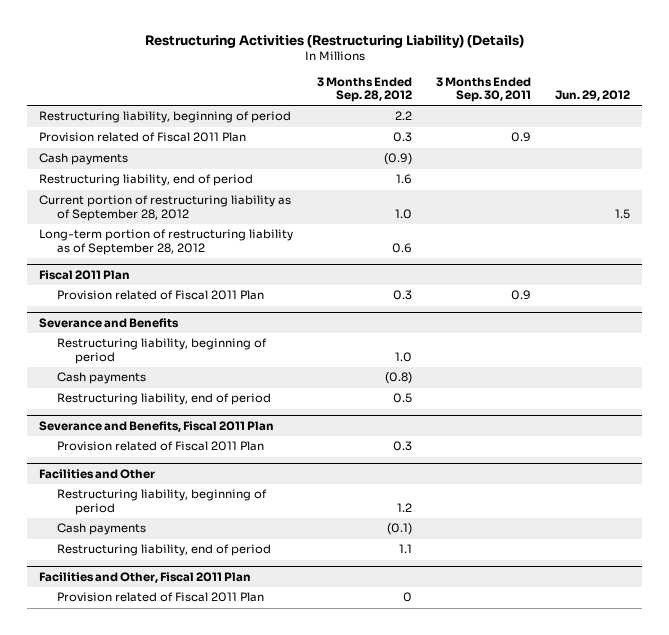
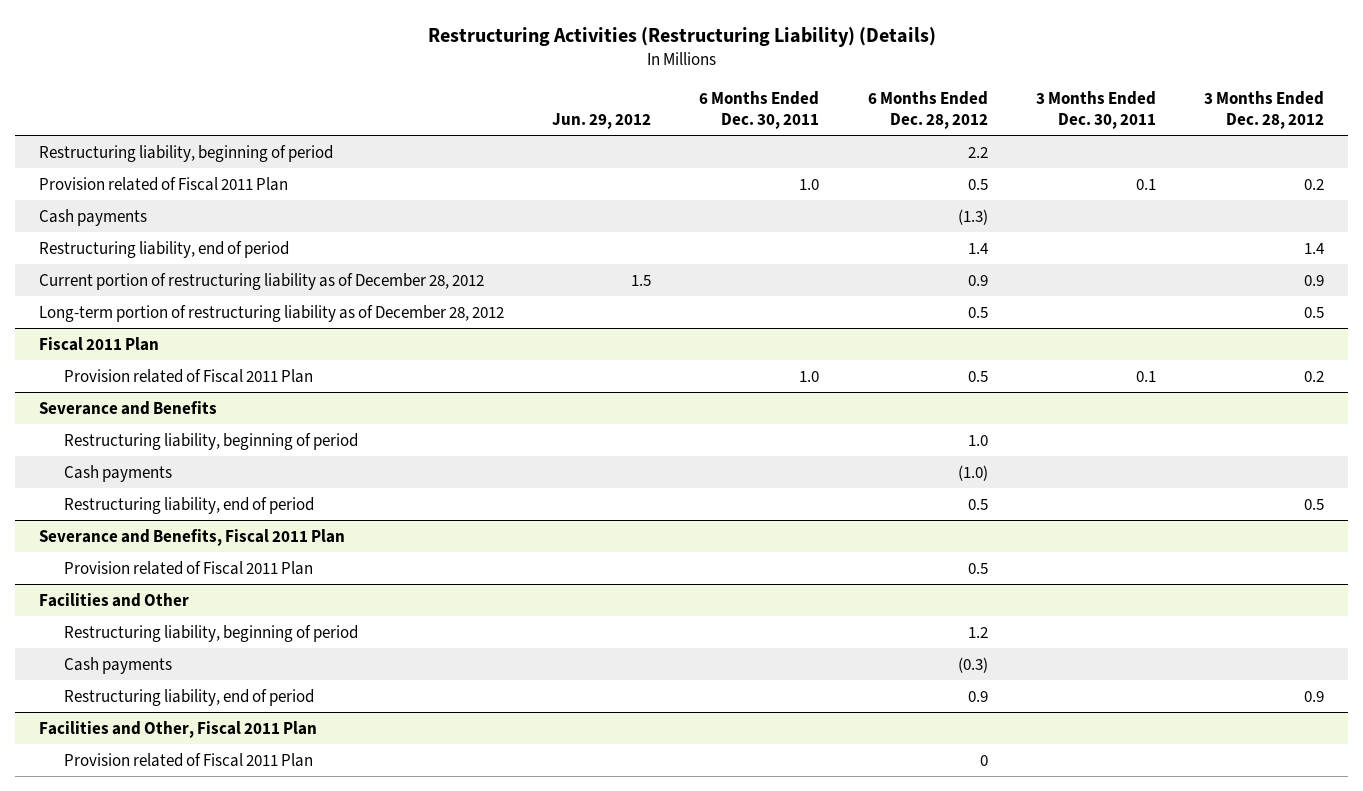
[316,76,412,102] 3 Months Ended Sep. 28, 2012 -> none
[436,76,532,102] 3 Months Ended Sep. 30, 2011 -> none
none -> [699,90,820,129] 6 Months Ended Dec. 30, 2011
none -> [867,90,988,129] 6 Months Ended Dec. 28, 2012
none -> [1036,90,1157,129] 3 Months Ended Dec. 30, 2011
none -> [1204,90,1325,129] 3 Months Ended Dec. 28, 2012
[38,195,291,221] Current portion of restructuring liability as of September 28, 2012 -> [38,272,484,290] Current portion of restructuring liability as of December 28, 2012
[38,229,293,255] Long-term portion of restructuring liability as of September 28, 2012 -> [38,304,504,322] Long-term portion of restructuring liability as of December 28, 2012

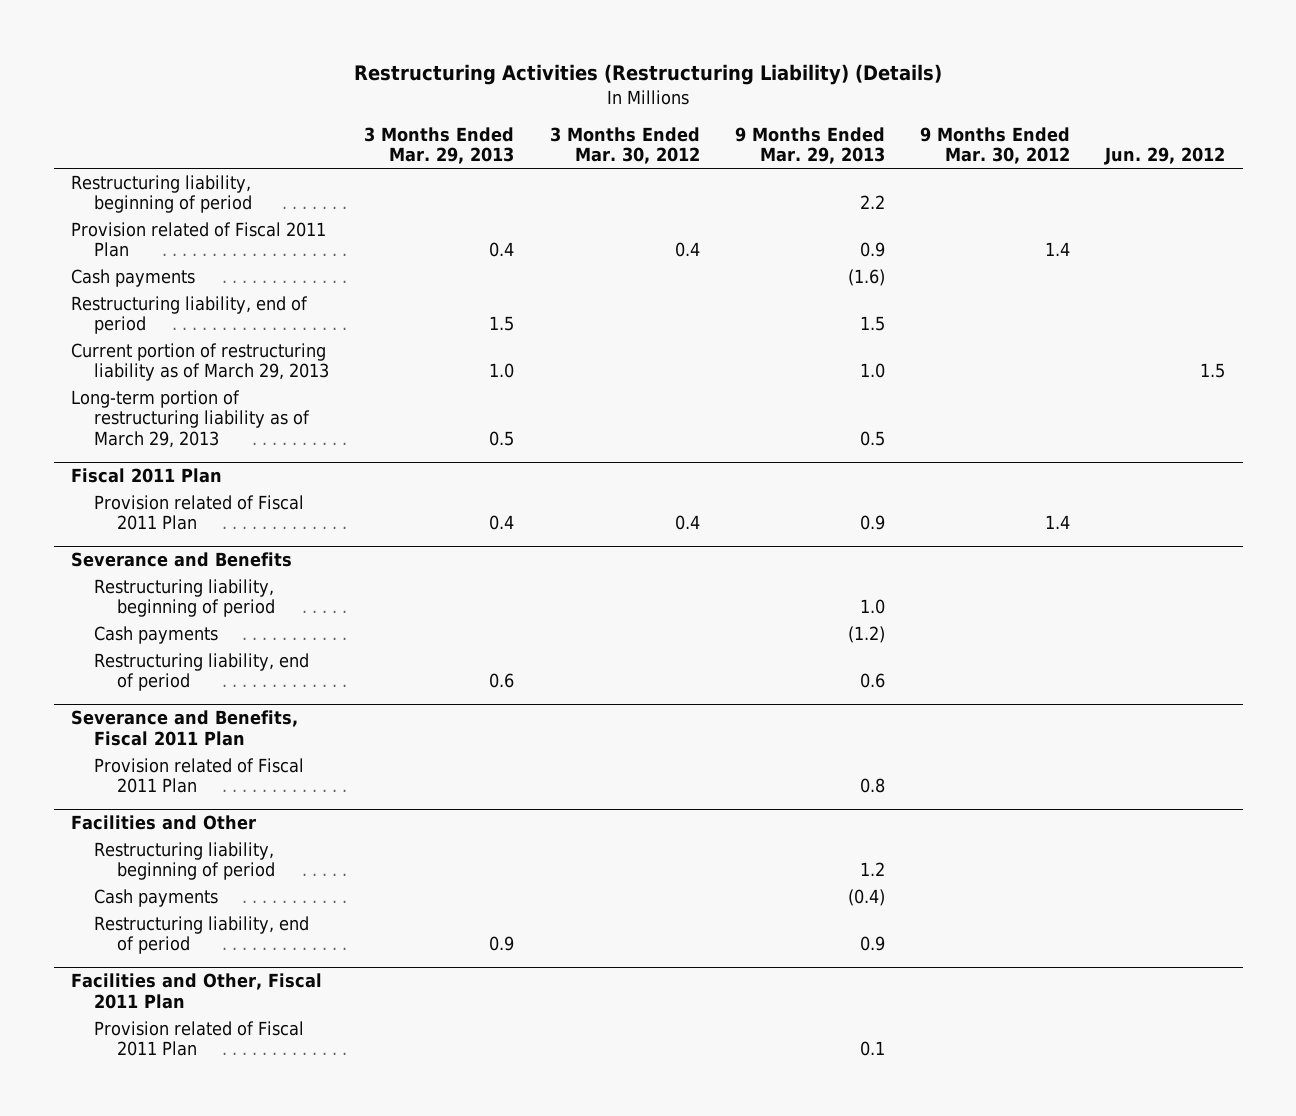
[699,90,820,129] 6 Months Ended Dec. 30, 2011 -> none
[867,90,988,129] 6 Months Ended Dec. 28, 2012 -> none
[1036,90,1157,129] 3 Months Ended Dec. 30, 2011 -> none
[1204,90,1325,129] 3 Months Ended Dec. 28, 2012 -> none
none -> [364,126,515,165] 3 Months Ended Mar. 29, 2013
none -> [549,126,700,165] 3 Months Ended Mar. 30, 2012
none -> [734,126,885,165] 9 Months Ended Mar. 29, 2013
none -> [919,126,1070,165] 9 Months Ended Mar. 30, 2012
[38,272,484,290] Current portion of restructuring liability as of December 28, 2012 -> [71,342,330,382] Current portion of restructuring liability as of March 29, 2013
[38,304,504,322] Long-term portion of restructuring liability as of December 28, 2012 -> [71,389,311,448] Long-term portion of restructuring liability as of March 29, 2013

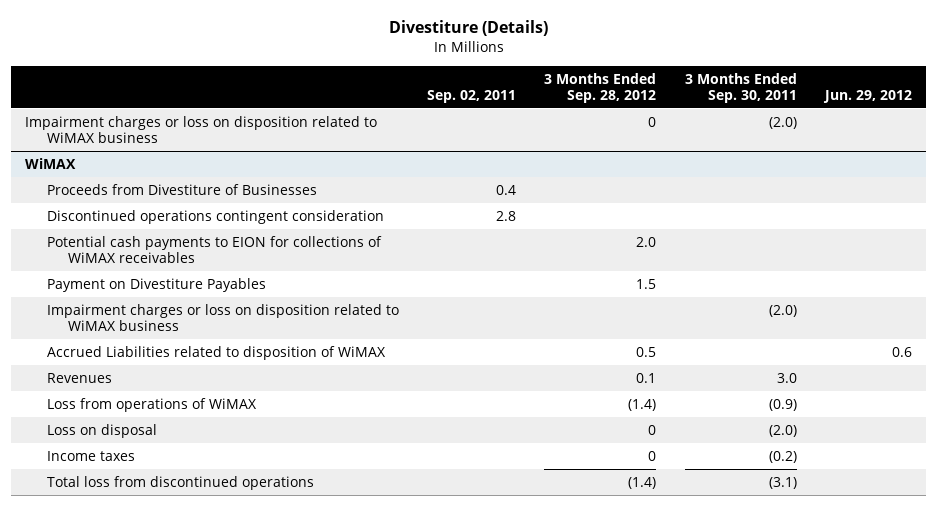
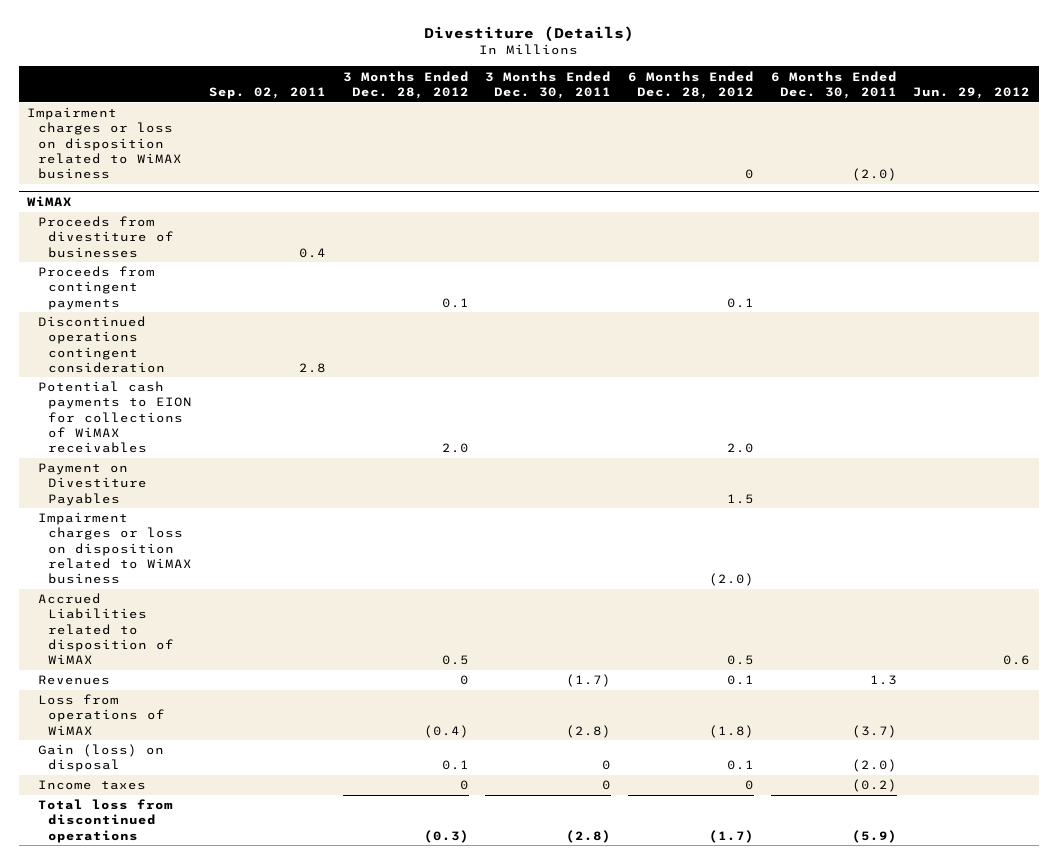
[544,72,657,103] 3 Months Ended Sep. 28, 2012 -> none
[684,72,797,103] 3 Months Ended Sep. 30, 2011 -> none
none -> [342,70,469,99] 3 Months Ended Dec. 28, 2012
none -> [485,70,612,99] 3 Months Ended Dec. 30, 2011
none -> [627,70,754,99] 6 Months Ended Dec. 28, 2012
none -> [770,70,897,99] 6 Months Ended Dec. 30, 2011
[46,183,317,195] Proceeds from Divestiture of Businesses -> [37,216,175,258] Proceeds from divestiture of businesses
none -> [37,266,155,310] Proceeds from contingent payments
[46,423,157,438] Loss on disposal -> [37,744,164,773] Gain (loss) on disposal

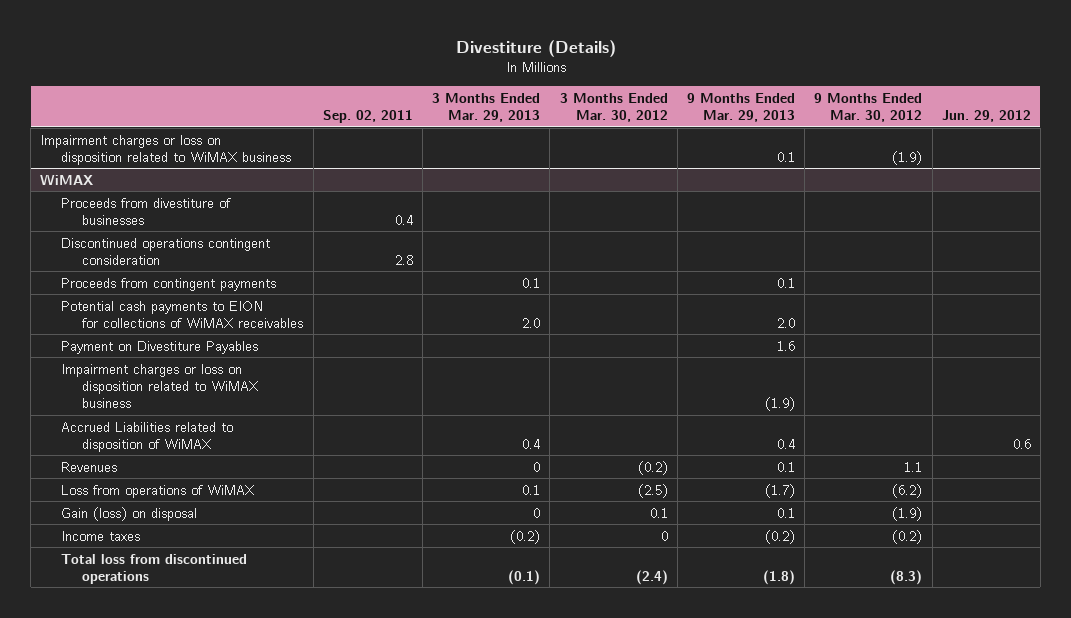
[342,70,469,99] 3 Months Ended Dec. 28, 2012 -> none
[485,70,612,99] 3 Months Ended Dec. 30, 2011 -> none
[627,70,754,99] 6 Months Ended Dec. 28, 2012 -> none
[770,70,897,99] 6 Months Ended Dec. 30, 2011 -> none
none -> [432,92,541,122] 3 Months Ended Mar. 29, 2013
none -> [559,92,668,122] 3 Months Ended Mar. 30, 2012
none -> [686,92,795,122] 9 Months Ended Mar. 29, 2013
none -> [814,92,923,122] 9 Months Ended Mar. 30, 2012
[37,266,155,310] Proceeds from contingent payments -> [61,277,277,291] Proceeds from contingent payments

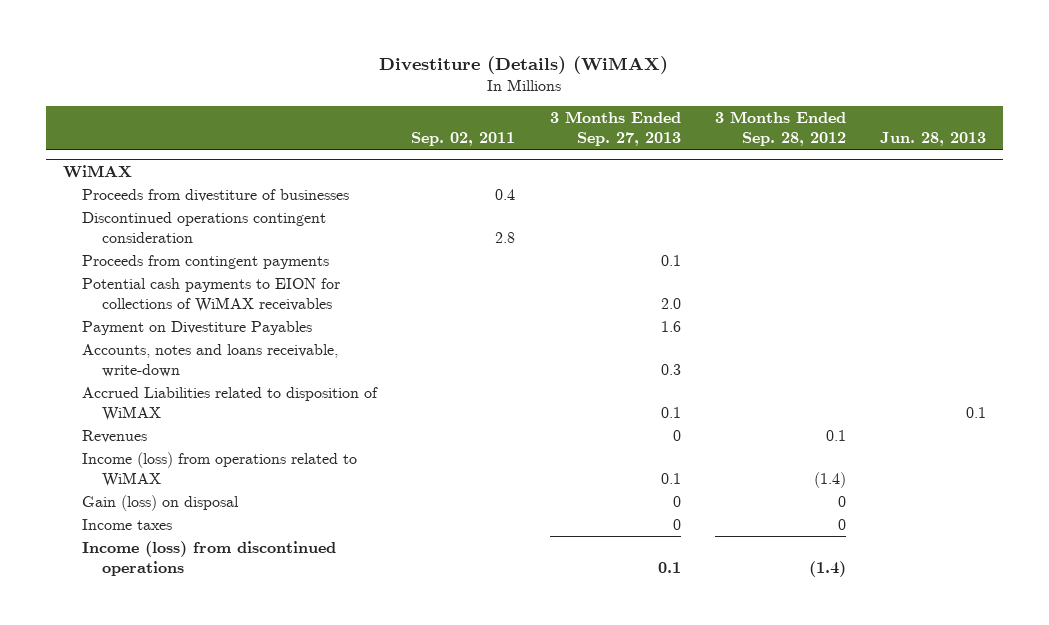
[455,39,616,57] Divestiture (Details) -> [379,55,669,74] Divestiture (Details) (WiMAX)
[432,92,541,122] 3 Months Ended Mar. 29, 2013 -> none
[559,92,668,122] 3 Months Ended Mar. 30, 2012 -> none
[686,92,795,122] 9 Months Ended Mar. 29, 2013 -> none
[814,92,923,122] 9 Months Ended Mar. 30, 2012 -> none
[941,109,1031,122] Jun. 29, 2012 -> none
none -> [549,111,681,146] 3 Months Ended Sep. 27, 2013
none -> [714,111,846,146] 3 Months Ended Sep. 28, 2012
none -> [880,131,987,146] Jun. 28, 2013
[40,134,292,165] Impairment charges or loss on disposition related to WiMAX business -> none
[61,363,259,408] Impairment charges or loss on disposition related to WiMAX business -> none
none -> [82,344,339,377] Accounts, notes and loans receivable, write-down
[61,484,255,498] Loss from operations of WiMAX -> [82,452,358,487] Income (loss) from operations related to WiMAX
[61,553,248,584] Total loss from discontinued operations -> [82,541,337,576] Income (loss) from discontinued operations

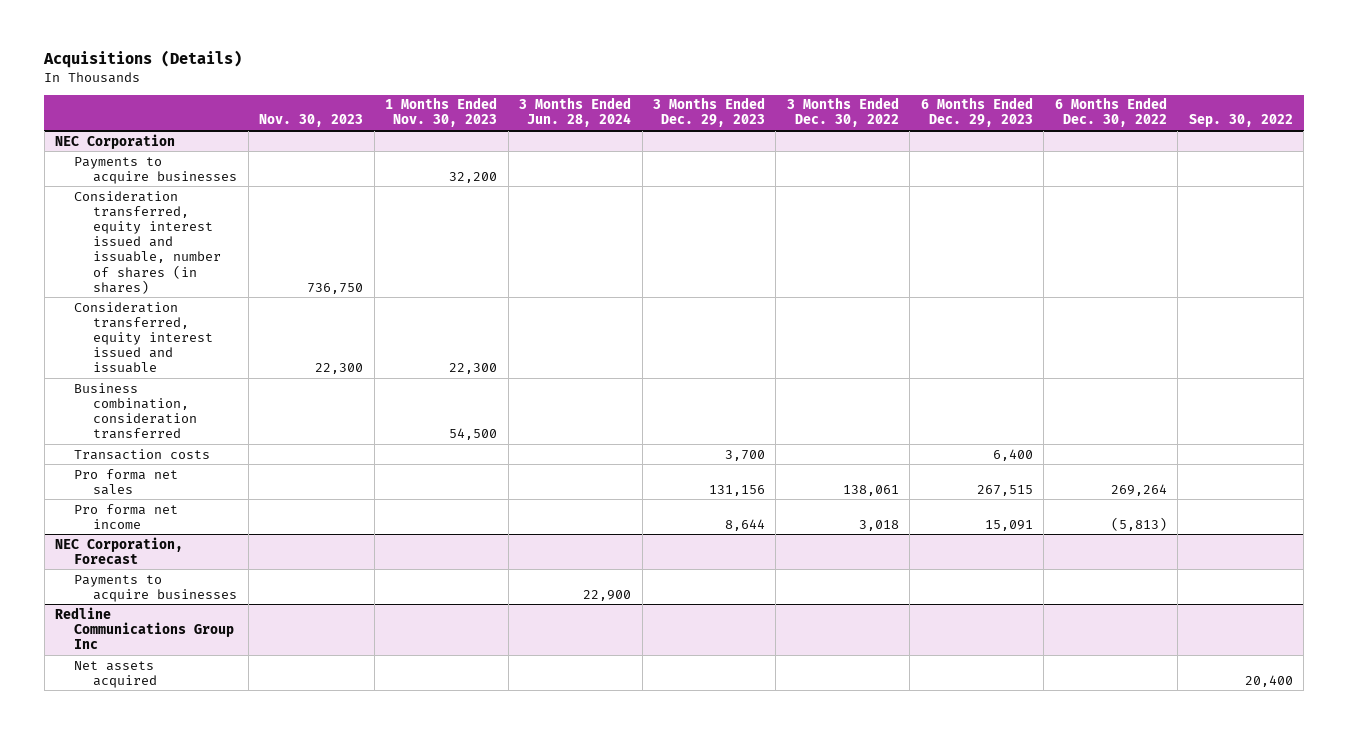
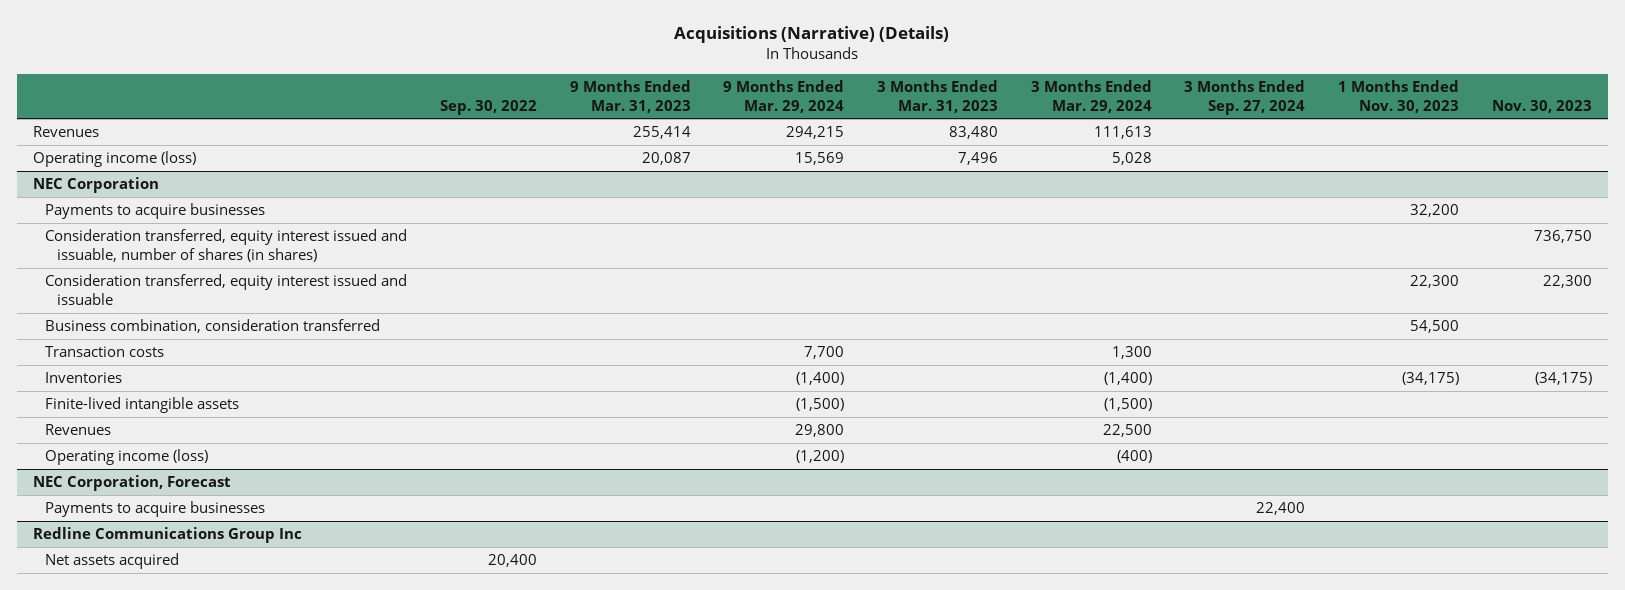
[43,50,243,69] Acquisitions (Details) -> [674,26,950,44] Acquisitions (Narrative) (Details)
[519,97,632,128] 3 Months Ended Jun. 28, 2024 -> none
[653,97,766,128] 3 Months Ended Dec. 29, 2023 -> none
[786,97,899,128] 3 Months Ended Dec. 30, 2022 -> none
[920,97,1033,128] 6 Months Ended Dec. 29, 2023 -> none
[1054,97,1167,128] 6 Months Ended Dec. 30, 2022 -> none
none -> [569,79,691,113] 9 Months Ended Mar. 31, 2023
none -> [723,79,845,113] 9 Months Ended Mar. 29, 2024
none -> [877,79,999,113] 3 Months Ended Mar. 31, 2023
none -> [1030,79,1152,113] 3 Months Ended Mar. 29, 2024
none -> [1184,79,1306,115] 3 Months Ended Sep. 27, 2024
none -> [32,126,99,138] Revenues
none -> [32,151,196,168] Operating income (loss)
[74,468,179,495] Pro forma net sales -> none
[74,503,179,529] Pro forma net income -> none
none -> [45,372,123,384] Inventories
none -> [45,397,240,414] Finite-lived intangible assets
none -> [45,424,112,436] Revenues
none -> [45,449,209,466] Operating income (loss)

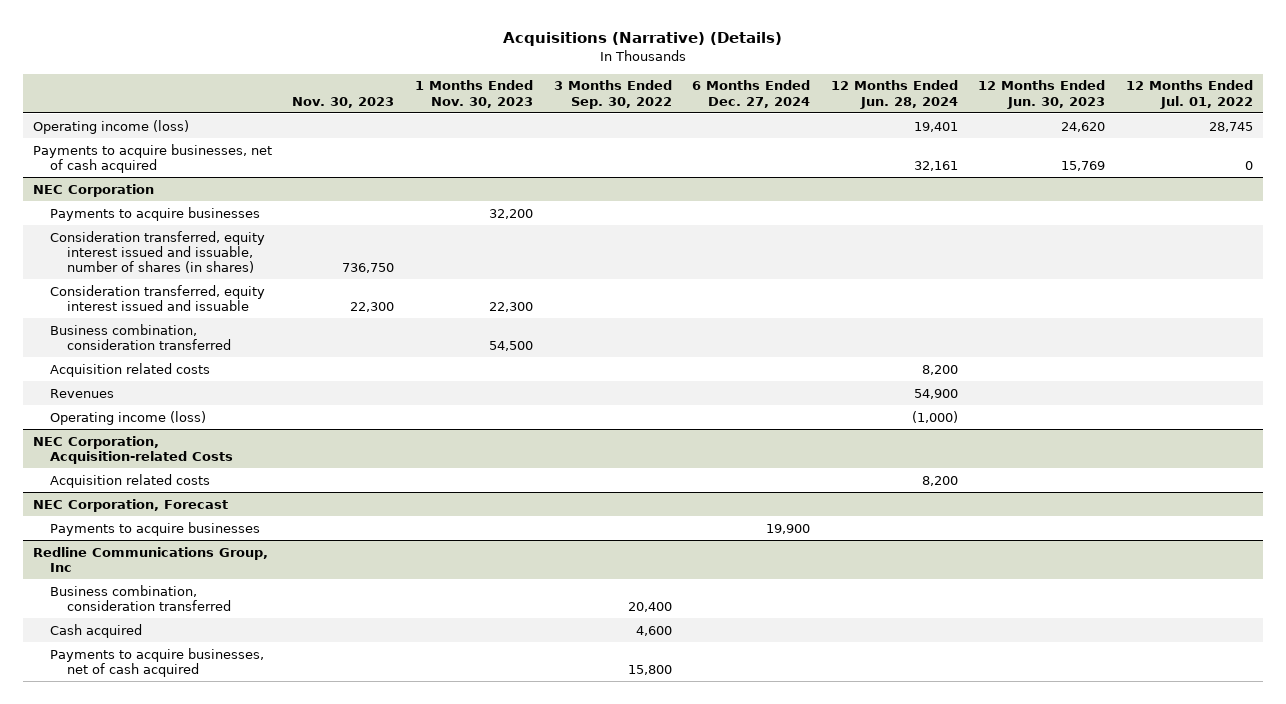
[439,99,537,115] Sep. 30, 2022 -> none
[569,79,691,113] 9 Months Ended Mar. 31, 2023 -> none
[723,79,845,113] 9 Months Ended Mar. 29, 2024 -> none
[877,79,999,113] 3 Months Ended Mar. 31, 2023 -> none
[1030,79,1152,113] 3 Months Ended Mar. 29, 2024 -> none
[1184,79,1306,115] 3 Months Ended Sep. 27, 2024 -> none
none -> [553,80,672,109] 3 Months Ended Sep. 30, 2022
none -> [692,80,811,108] 6 Months Ended Dec. 27, 2024
none -> [830,80,958,109] 12 Months Ended Jun. 28, 2024
none -> [978,80,1106,109] 12 Months Ended Jun. 30, 2023
none -> [1125,80,1253,109] 12 Months Ended Jul. 01, 2022
[32,126,99,138] Revenues -> none
none -> [32,143,272,174] Payments to acquire businesses, net of cash acquired
[45,372,123,384] Inventories -> none
[45,397,240,414] Finite-lived intangible assets -> none
[45,346,165,358] Transaction costs -> [50,362,211,377] Acquisition related costs
none -> [32,435,234,465] NEC Corporation, Acquisition-related Costs
none -> [50,473,211,488] Acquisition related costs
[45,553,180,570] Net assets acquired -> none
[32,527,302,544] Redline Communications Group Inc -> [32,546,268,573] Redline Communications Group, Inc
none -> [50,584,232,612] Business combination, consideration transferred
none -> [50,623,143,638] Cash acquired
none -> [50,647,265,678] Payments to acquire businesses, net of cash acquired

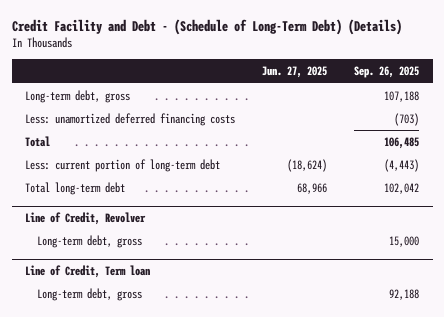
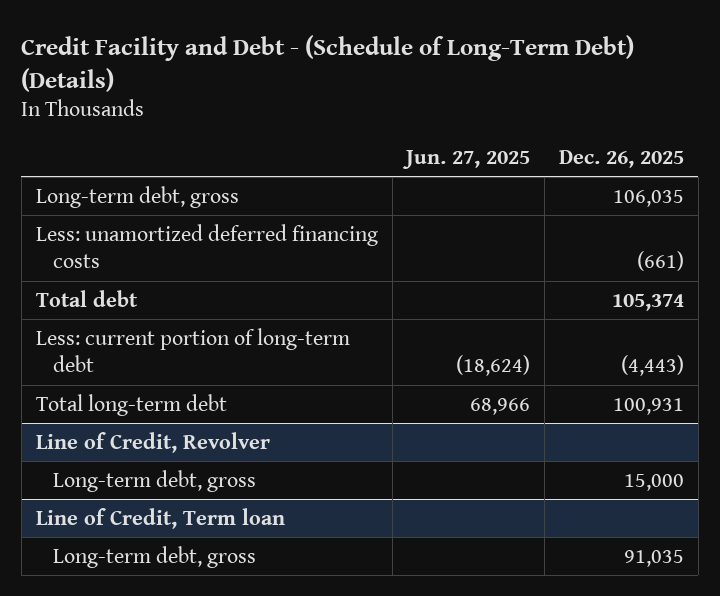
[354,66,420,79] Sep. 26, 2025 -> none
none -> [559,149,685,168] Dec. 26, 2025
[25,135,51,147] Total -> [35,289,138,307] Total debt

